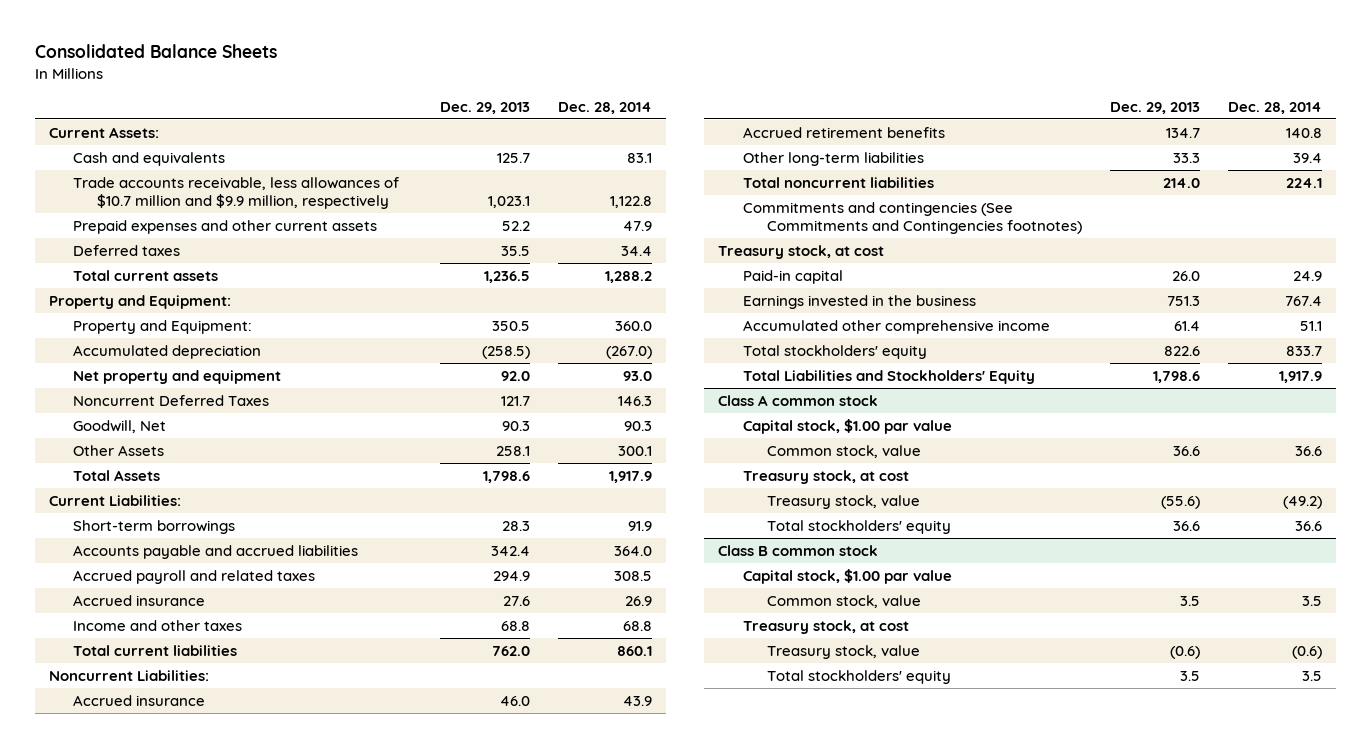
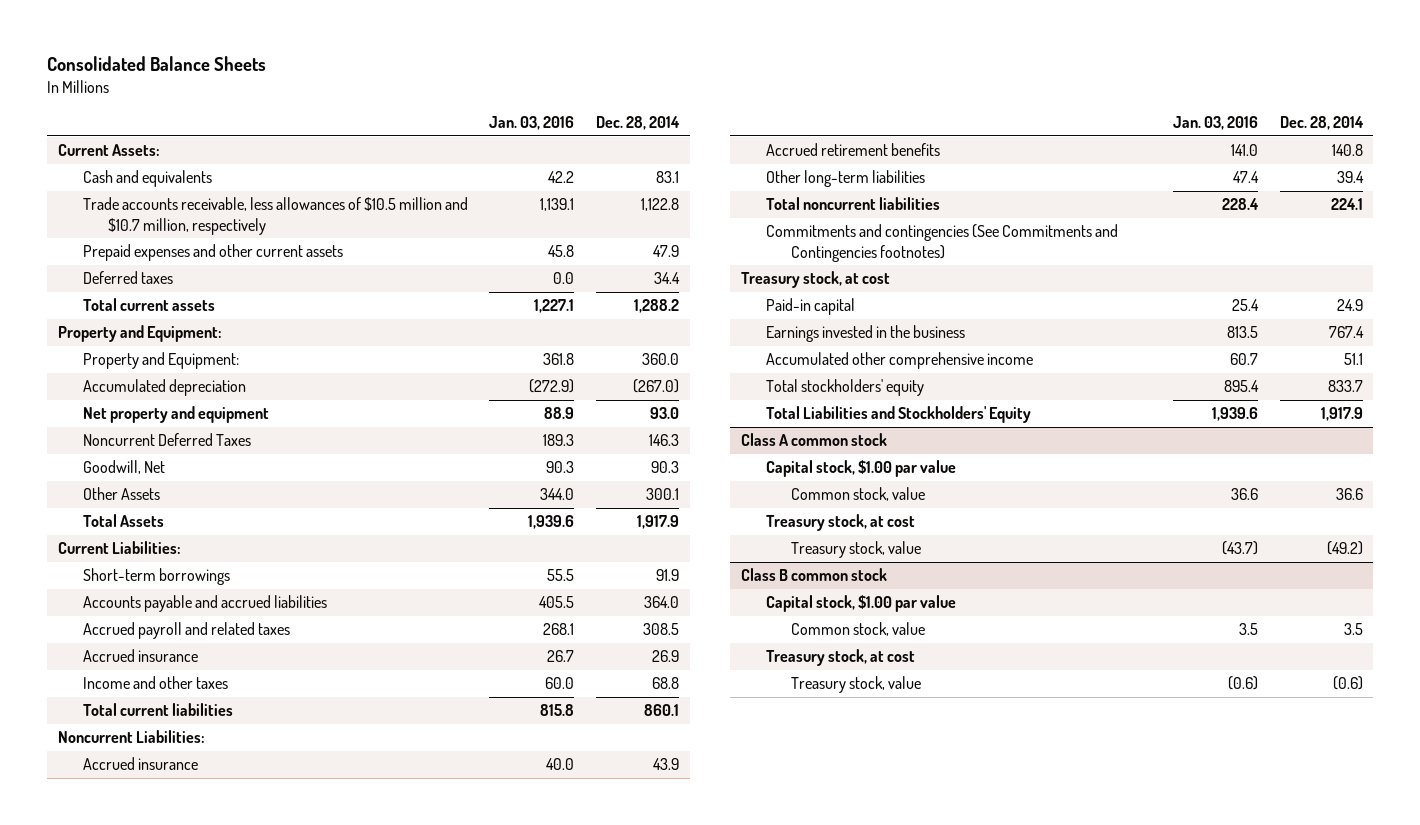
[440,101,531,114] Dec. 29, 2013 -> none
none -> [489,116,575,131] Jan. 03, 2016
[72,176,399,209] Trade accounts receivable, less allowances of $10.7 million and $9.9 million, respectively -> [82,197,468,235] Trade accounts receivable, less allowances of $10.5 million and $10.7 million, respectively
[766,519,951,534] Total stockholders' equity -> none
[766,669,951,684] Total stockholders' equity -> none

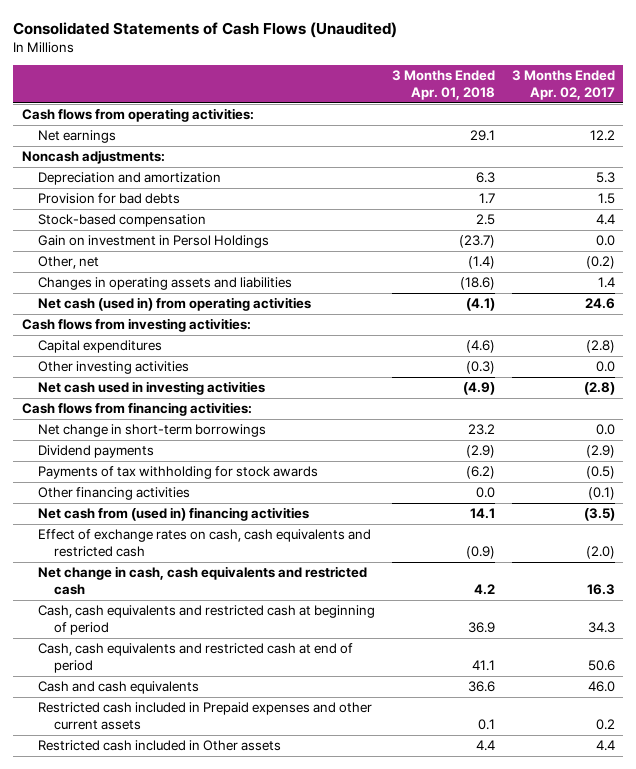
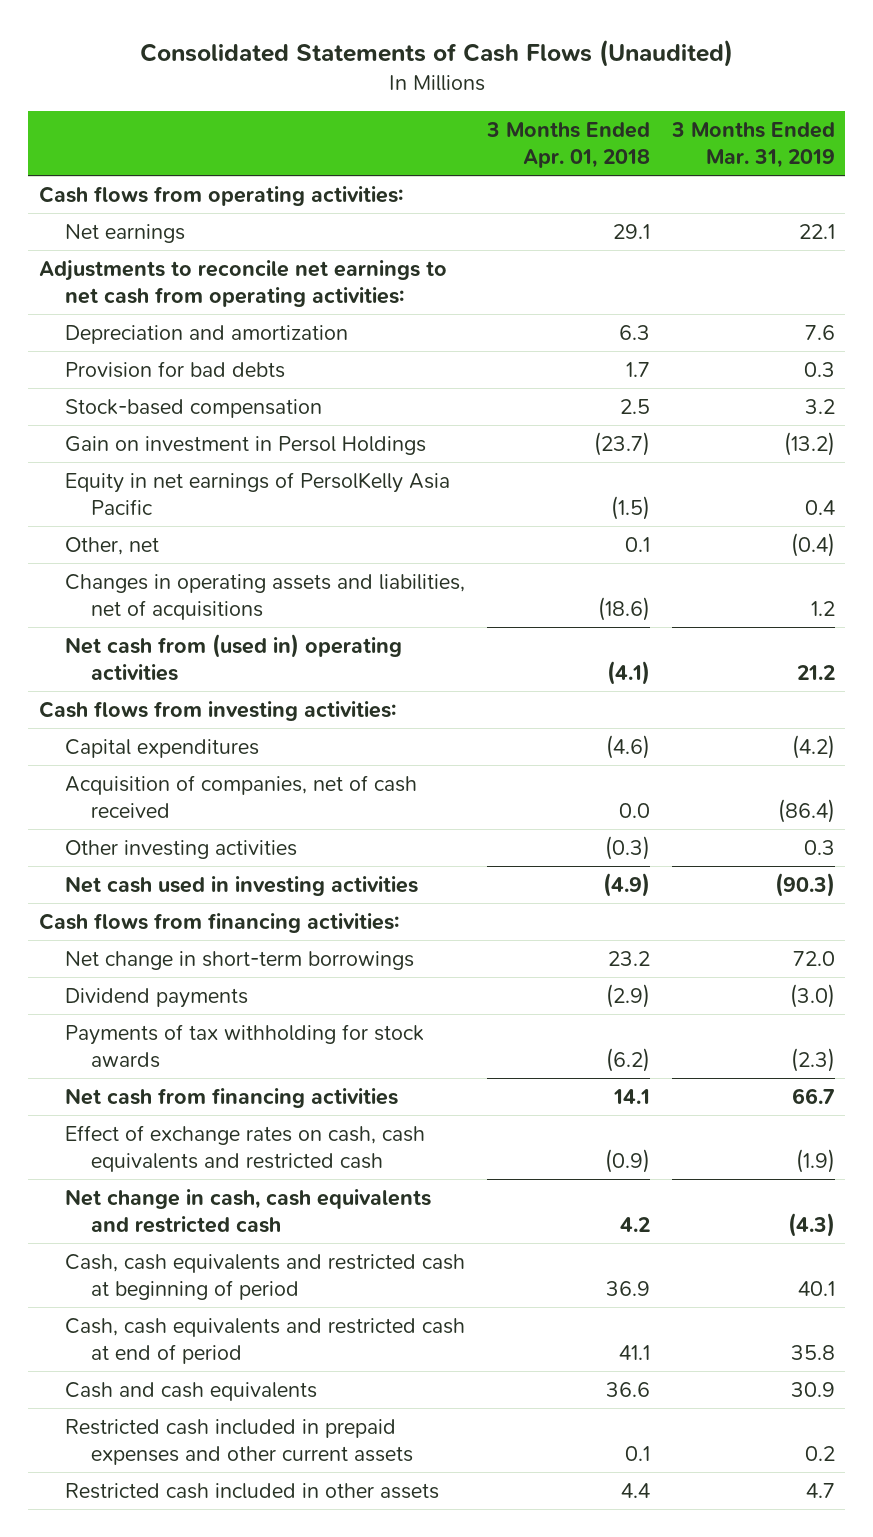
[511,70,615,101] 3 Months Ended Apr. 02, 2017 -> none
none -> [670,122,835,169] 3 Months Ended Mar. 31, 2019
[21,150,165,165] Noncash adjustments: -> [38,259,447,307] Adjustments to reconcile net earnings to net cash from operating activities:
none -> [64,471,450,515] Equity in net earnings of PersolKelly Asia Pacific
[467,256,495,270] (1.4) -> [624,536,650,552] 0.1
[37,277,292,291] Changes in operating assets and liabilities -> [64,573,465,620] Changes in operating assets and liabilities, net of acquisitions
[37,297,311,312] Net cash (used in) from operating activities -> [64,633,402,681] Net cash from (used in) operating activities
none -> [64,774,417,818] Acquisition of companies, net of cash received
[37,487,190,501] Other financing activities -> none
[37,507,309,522] Net cash from (used in) financing activities -> [64,1087,398,1108] Net cash from financing activities
[37,702,372,731] Restricted cash included in Prepaid expenses and other current assets -> [64,1418,413,1465] Restricted cash included in prepaid expenses and other current assets
[37,740,281,752] Restricted cash included in Other assets -> [64,1482,439,1499] Restricted cash included in other assets

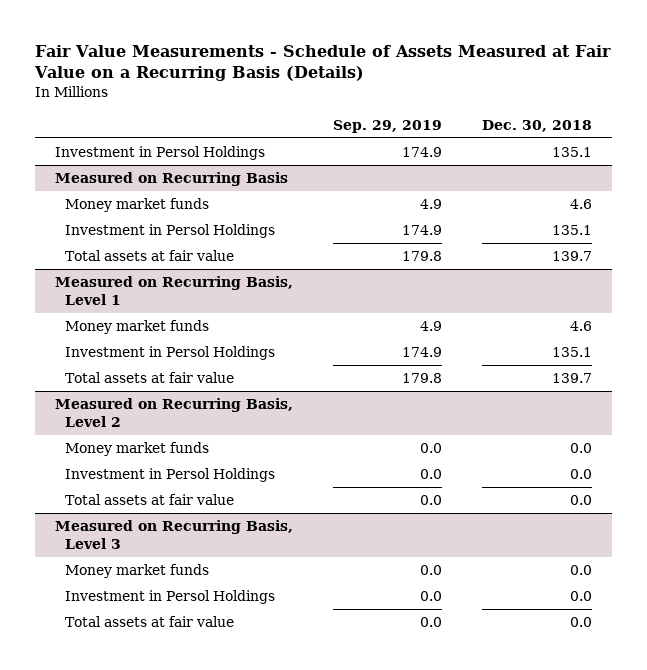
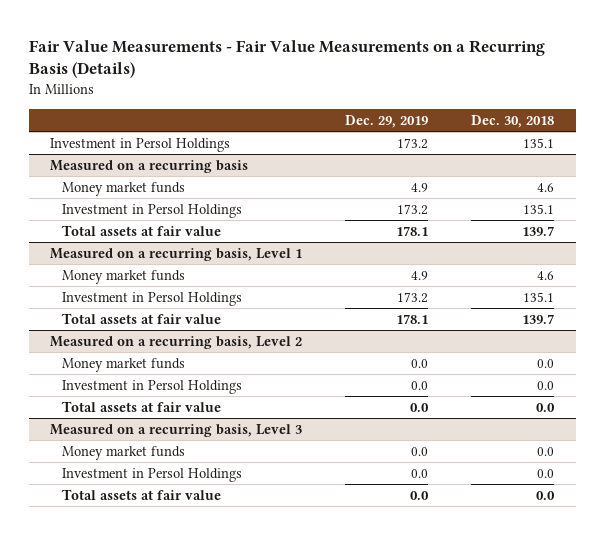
[33,44,611,82] Fair Value Measurements - Schedule of Assets Measured at Fair Value on a Recurring Basis (Details) -> [28,39,545,79] Fair Value Measurements - Fair Value Measurements on a Recurring Basis (Details)
[333,119,443,133] Sep. 29, 2019 -> none
none -> [345,114,429,128] Dec. 29, 2019
[54,172,288,187] Measured on Recurring Basis -> [50,159,249,173] Measured on a recurring basis
[54,276,293,305] Measured on Recurring Basis, Level 1 -> [50,247,303,261] Measured on a recurring basis, Level 1
[54,398,293,427] Measured on Recurring Basis, Level 2 -> [50,335,303,349] Measured on a recurring basis, Level 2
[54,520,293,549] Measured on Recurring Basis, Level 3 -> [50,423,303,437] Measured on a recurring basis, Level 3

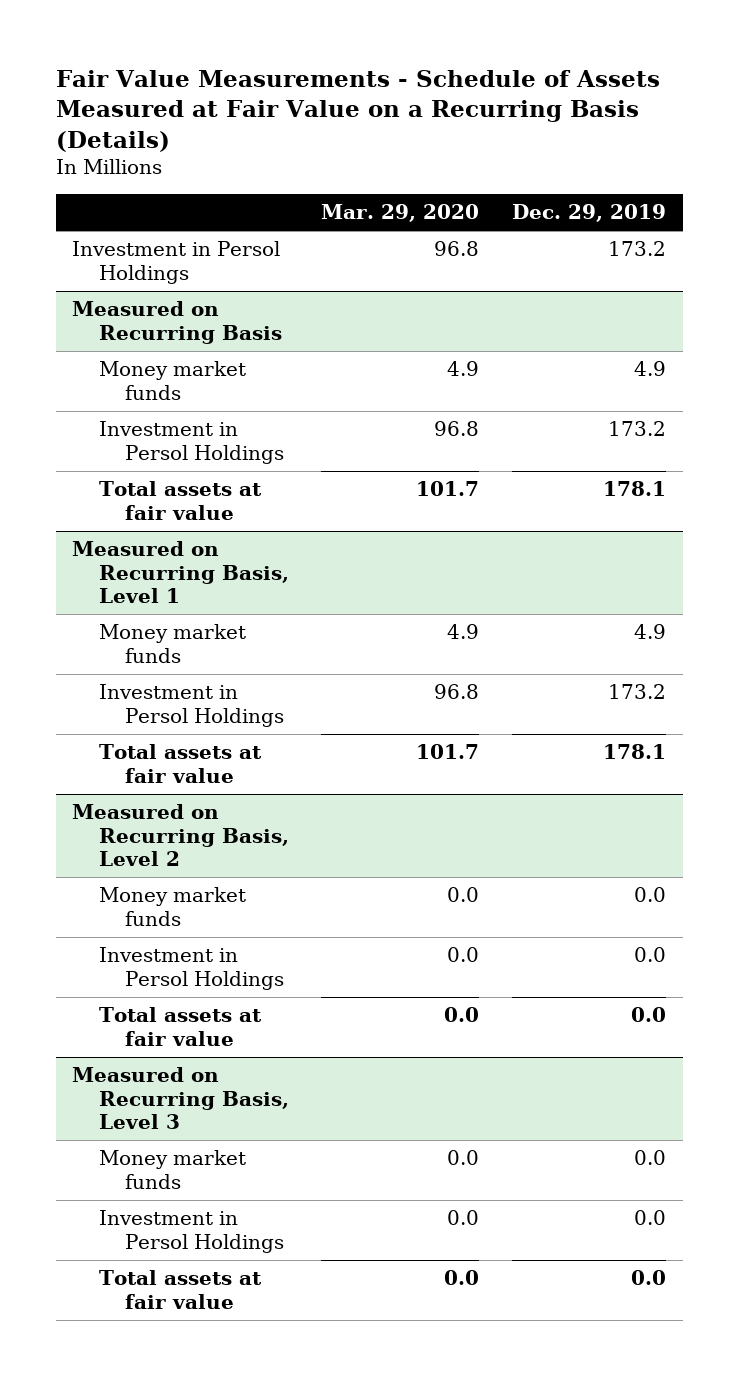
[28,39,545,79] Fair Value Measurements - Fair Value Measurements on a Recurring Basis (Details) -> [56,69,661,152] Fair Value Measurements - Schedule of Assets Measured at Fair Value on a Recurring Basis (Details)
[471,114,555,128] Dec. 30, 2018 -> none
none -> [321,204,480,223] Mar. 29, 2020
[50,159,249,173] Measured on a recurring basis -> [72,301,282,344] Measured on Recurring Basis
[50,247,303,261] Measured on a recurring basis, Level 1 -> [72,541,289,603] Measured on Recurring Basis, Level 1
[50,335,303,349] Measured on a recurring basis, Level 2 -> [72,804,289,866] Measured on Recurring Basis, Level 2
[50,423,303,437] Measured on a recurring basis, Level 3 -> [72,1067,289,1129] Measured on Recurring Basis, Level 3

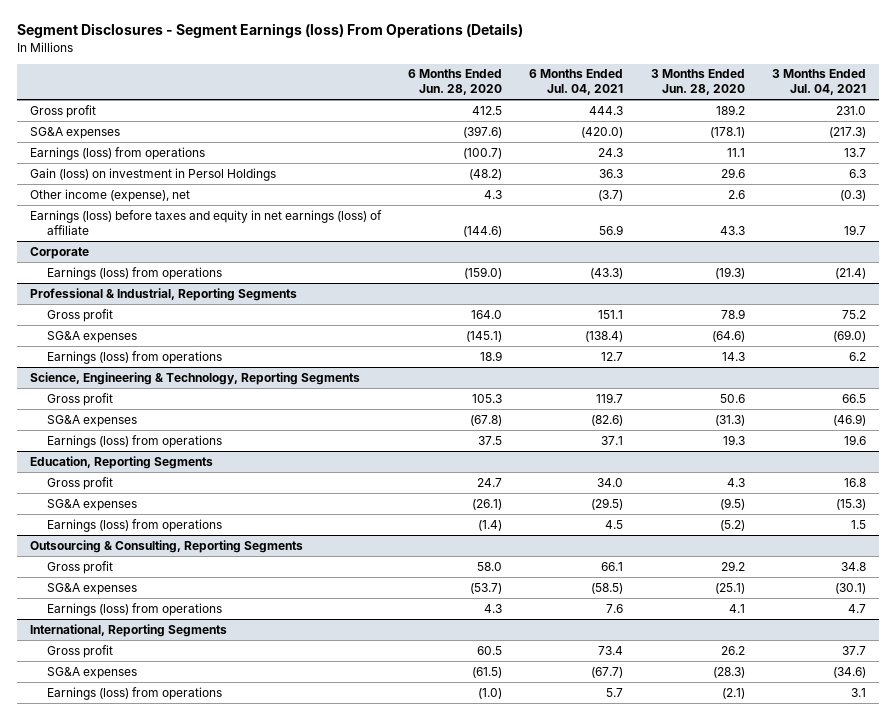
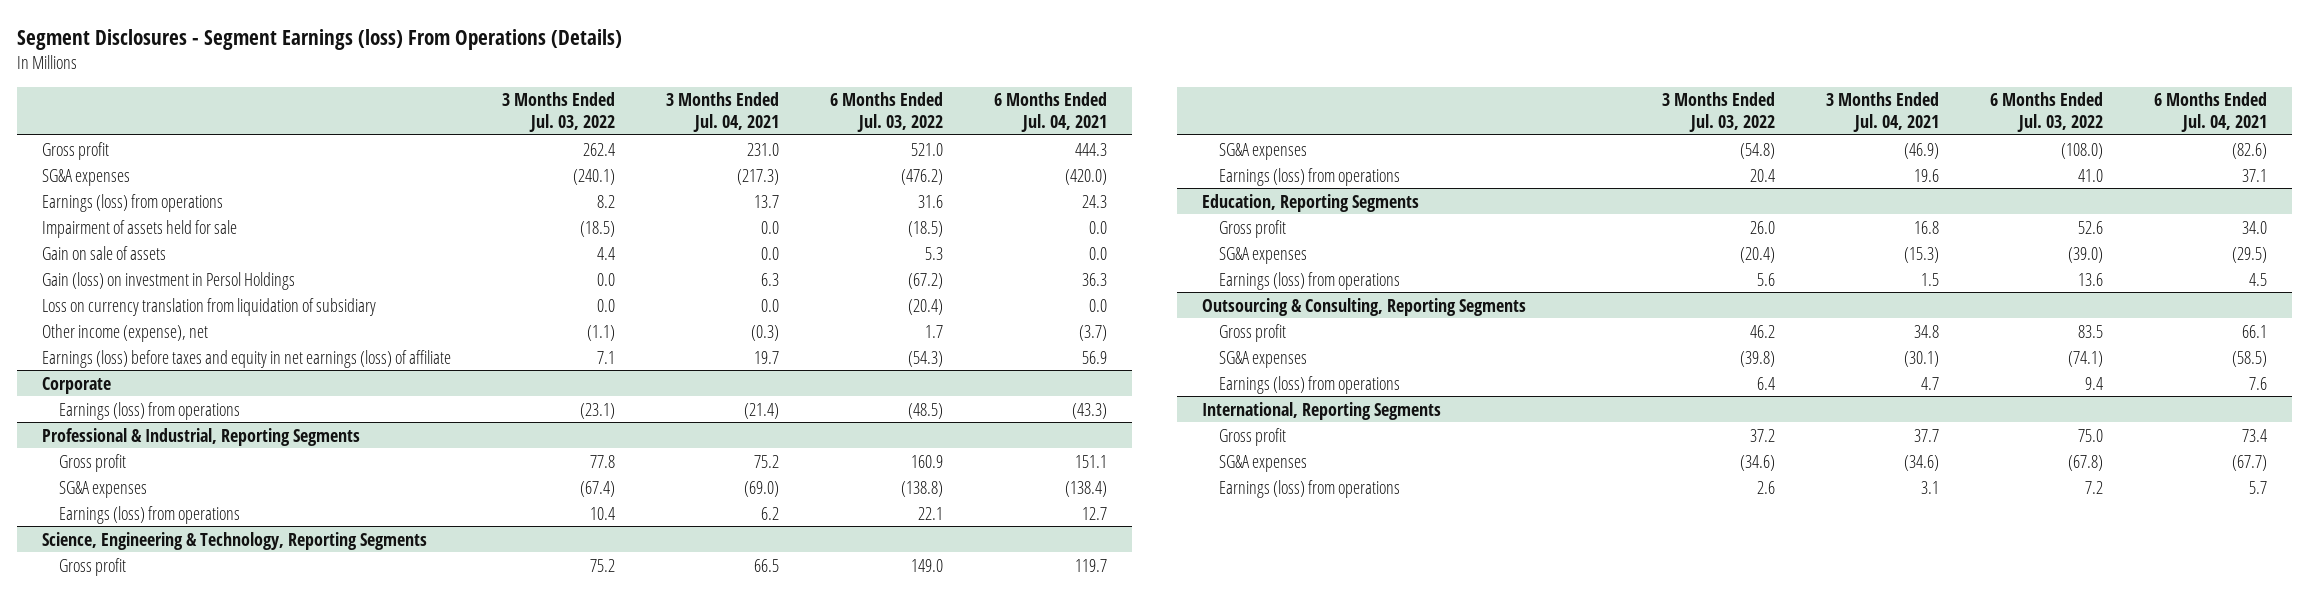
[408,69,503,96] 6 Months Ended Jun. 28, 2020 -> none
[650,69,745,96] 3 Months Ended Jun. 28, 2020 -> none
none -> [502,92,616,132] 3 Months Ended Jul. 03, 2022
none -> [829,92,943,132] 6 Months Ended Jul. 03, 2022
none -> [42,219,238,238] Impairment of assets held for sale
none -> [42,245,167,260] Gain on sale of assets
none -> [42,297,377,316] Loss on currency translation from liquidation of subsidiary

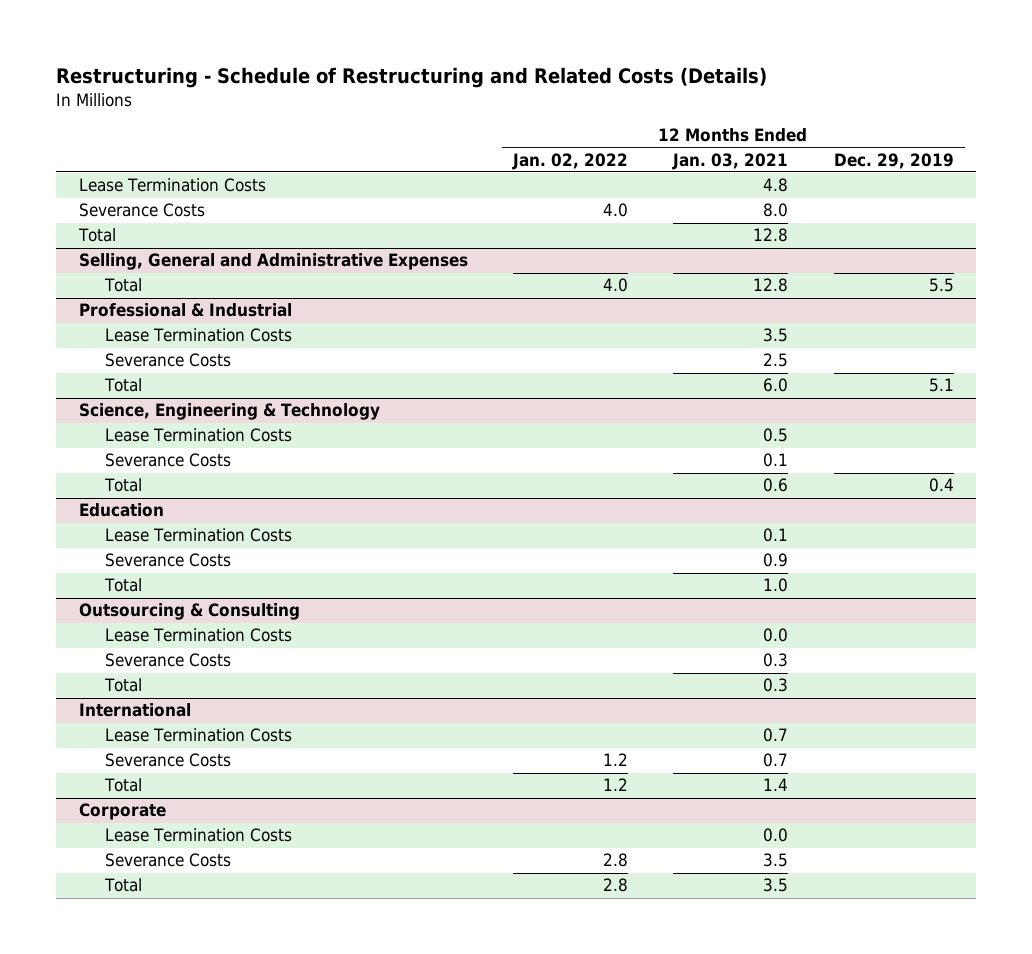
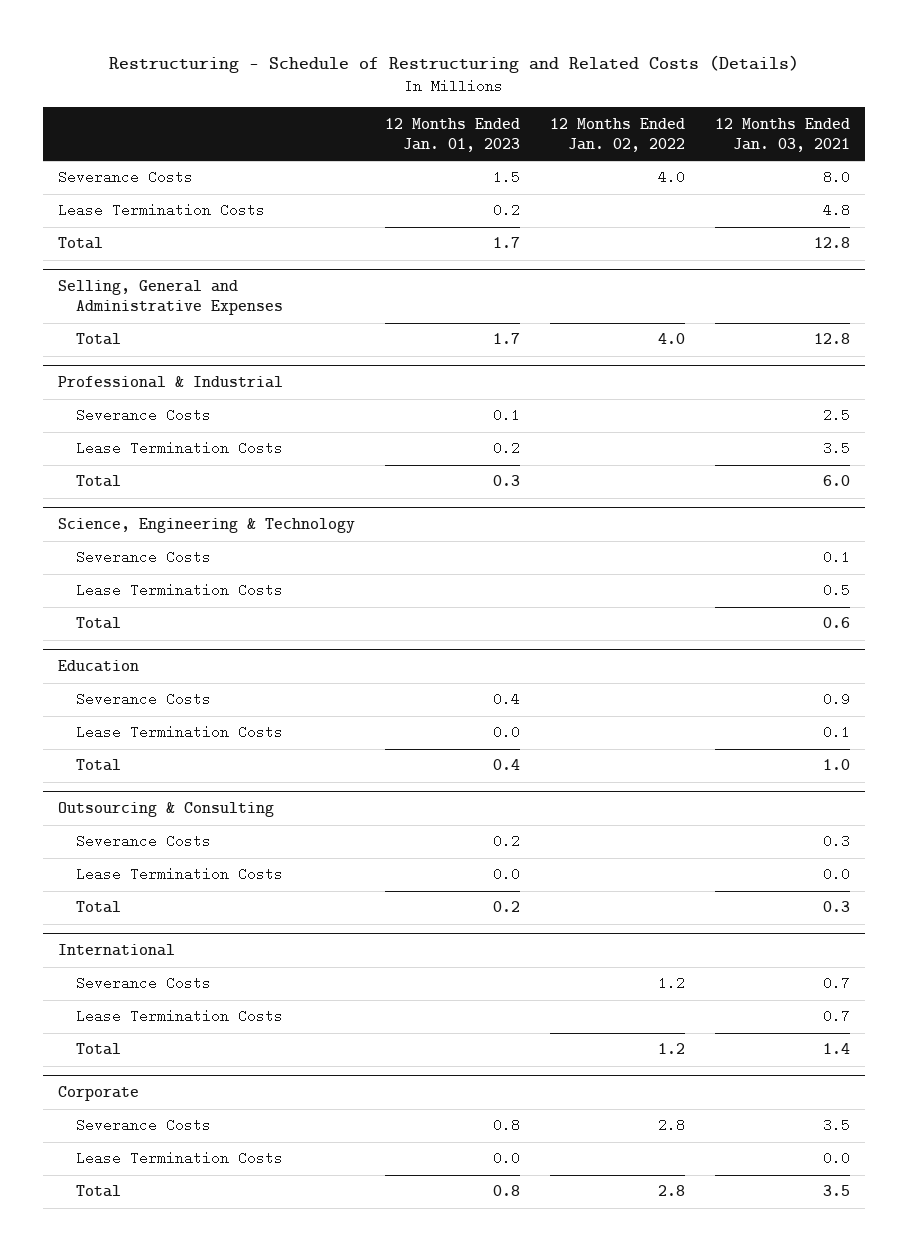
[833,152,954,169] Dec. 29, 2019 -> none
none -> [385,117,521,152] 12 Months Ended Jan. 01, 2023
[78,178,266,193] Lease Termination Costs -> [58,203,266,218] Lease Termination Costs
[104,328,292,343] Lease Termination Costs -> [76,441,284,456] Lease Termination Costs
[104,428,292,443] Lease Termination Costs -> [76,583,284,598] Lease Termination Costs
[104,528,292,543] Lease Termination Costs -> [76,725,284,740] Lease Termination Costs
[104,628,292,643] Lease Termination Costs -> [76,867,284,882] Lease Termination Costs
[104,728,292,743] Lease Termination Costs -> [76,1009,284,1024] Lease Termination Costs
[104,828,292,843] Lease Termination Costs -> [76,1151,284,1166] Lease Termination Costs

